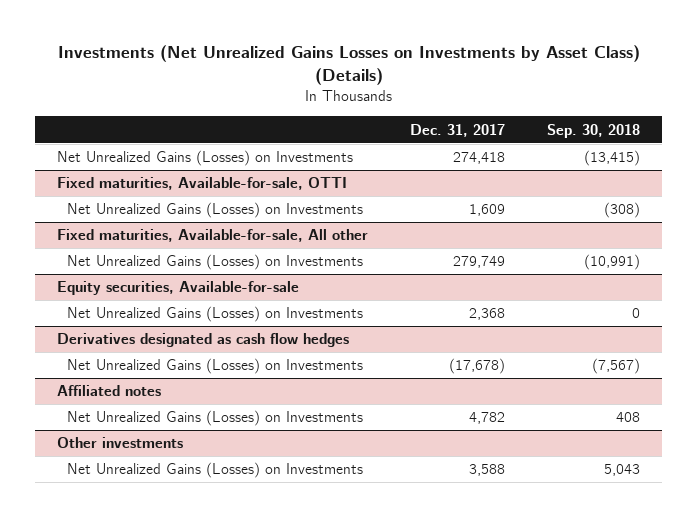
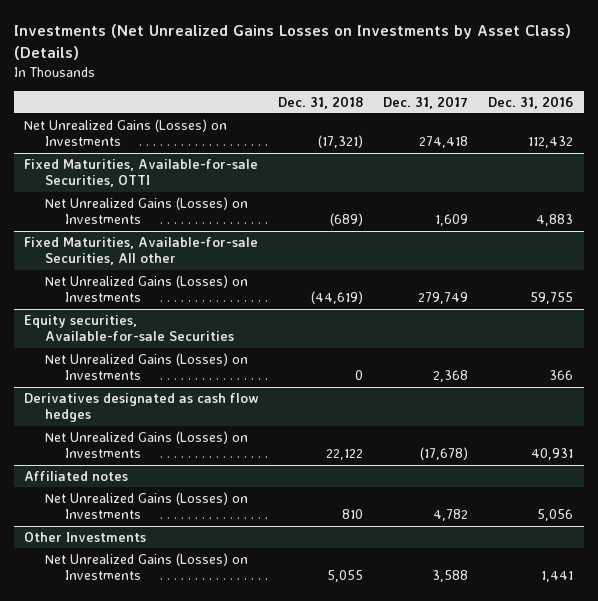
[547,123,641,138] Sep. 30, 2018 -> none
none -> [278,95,364,109] Dec. 31, 2018
none -> [488,95,574,109] Dec. 31, 2016
[56,177,347,191] Fixed maturities, Available-for-sale, OTTI -> [24,158,259,188] Fixed Maturities, Available-for-sale Securities, OTTI
[56,229,368,243] Fixed maturities, Available-for-sale, All other -> [24,236,259,266] Fixed Maturities, Available-for-sale Securities, All other
[56,281,299,296] Equity securities, Available-for-sale -> [24,314,234,342] Equity securities, Available-for-sale Securities
[56,437,183,449] Other investments -> [24,531,147,542] Other Investments

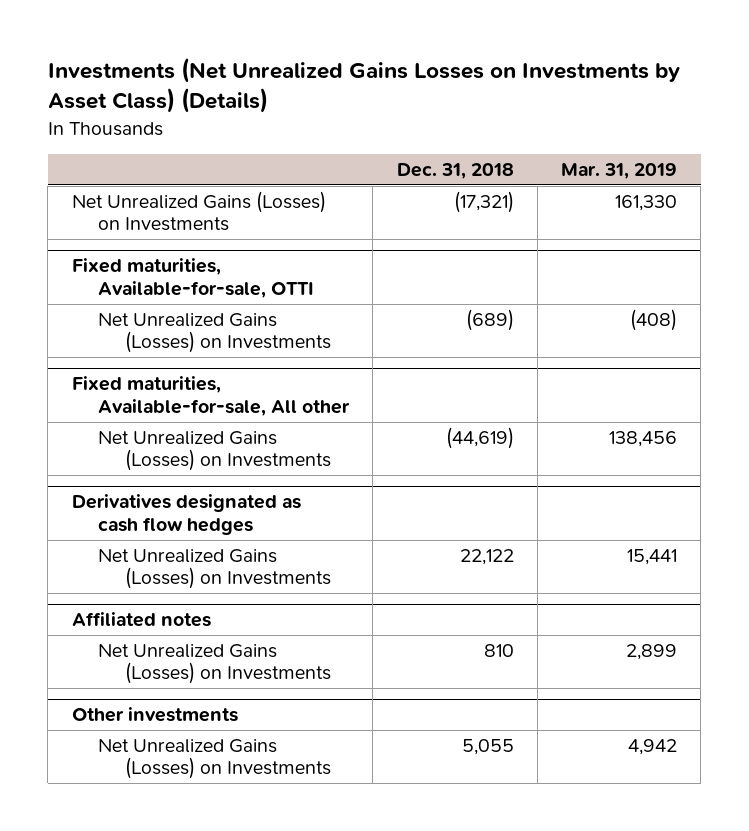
[383,95,469,109] Dec. 31, 2017 -> none
[488,95,574,109] Dec. 31, 2016 -> none
none -> [561,163,678,180] Mar. 31, 2019
[24,158,259,188] Fixed Maturities, Available-for-sale Securities, OTTI -> [71,258,315,298] Fixed maturities, Available-for-sale, OTTI
[24,236,259,266] Fixed Maturities, Available-for-sale Securities, All other -> [71,376,351,416] Fixed maturities, Available-for-sale, All other
[24,314,234,342] Equity securities, Available-for-sale Securities -> none
[44,352,248,381] Net Unrealized Gains (Losses) on Investments -> none
[24,531,147,542] Other Investments -> [71,707,238,723] Other investments

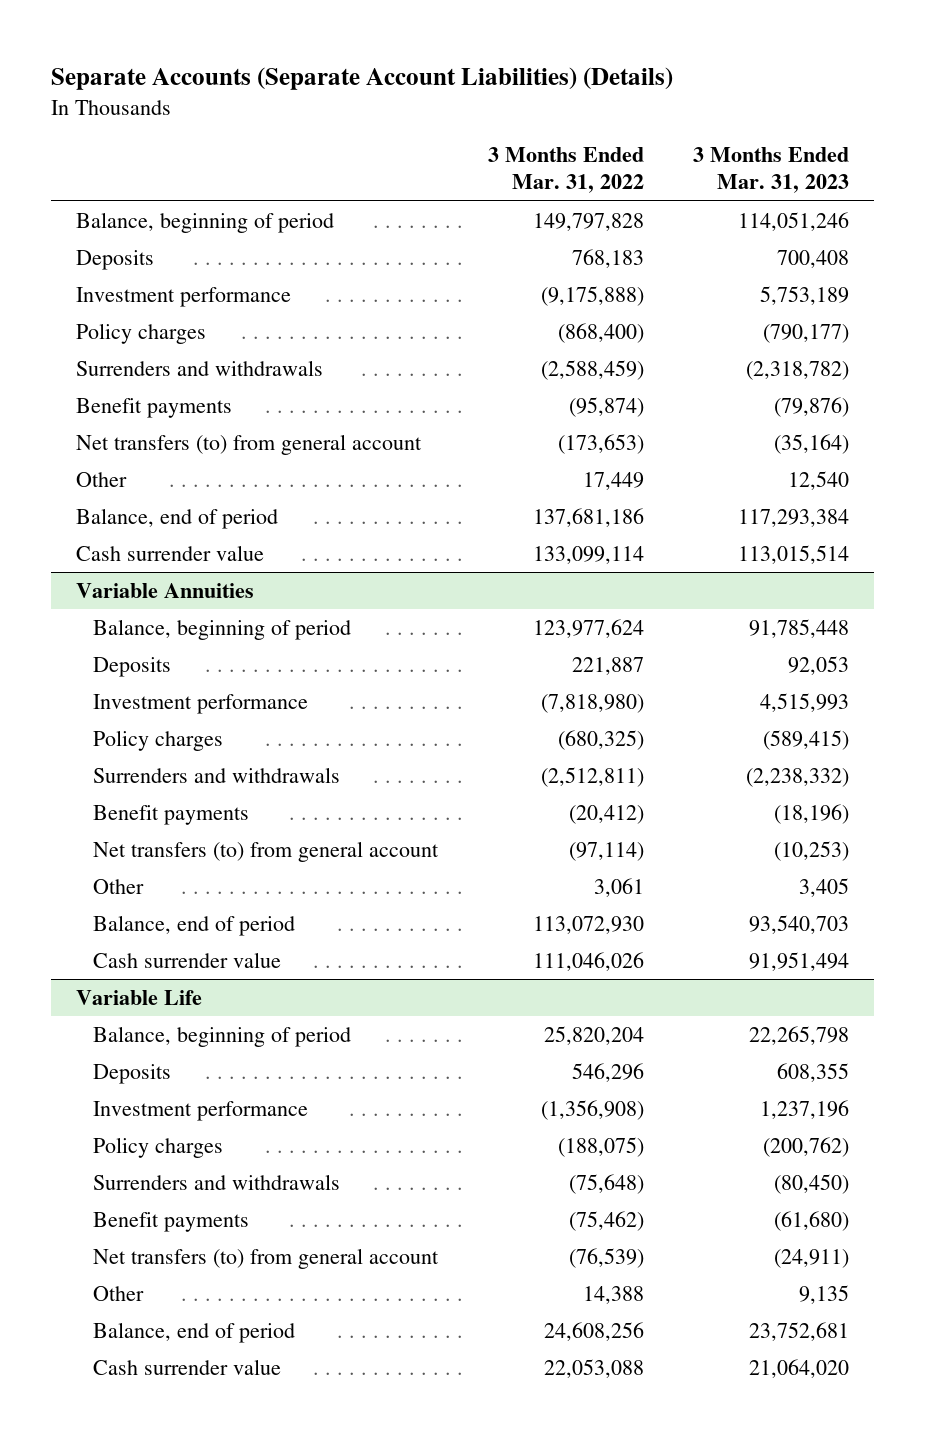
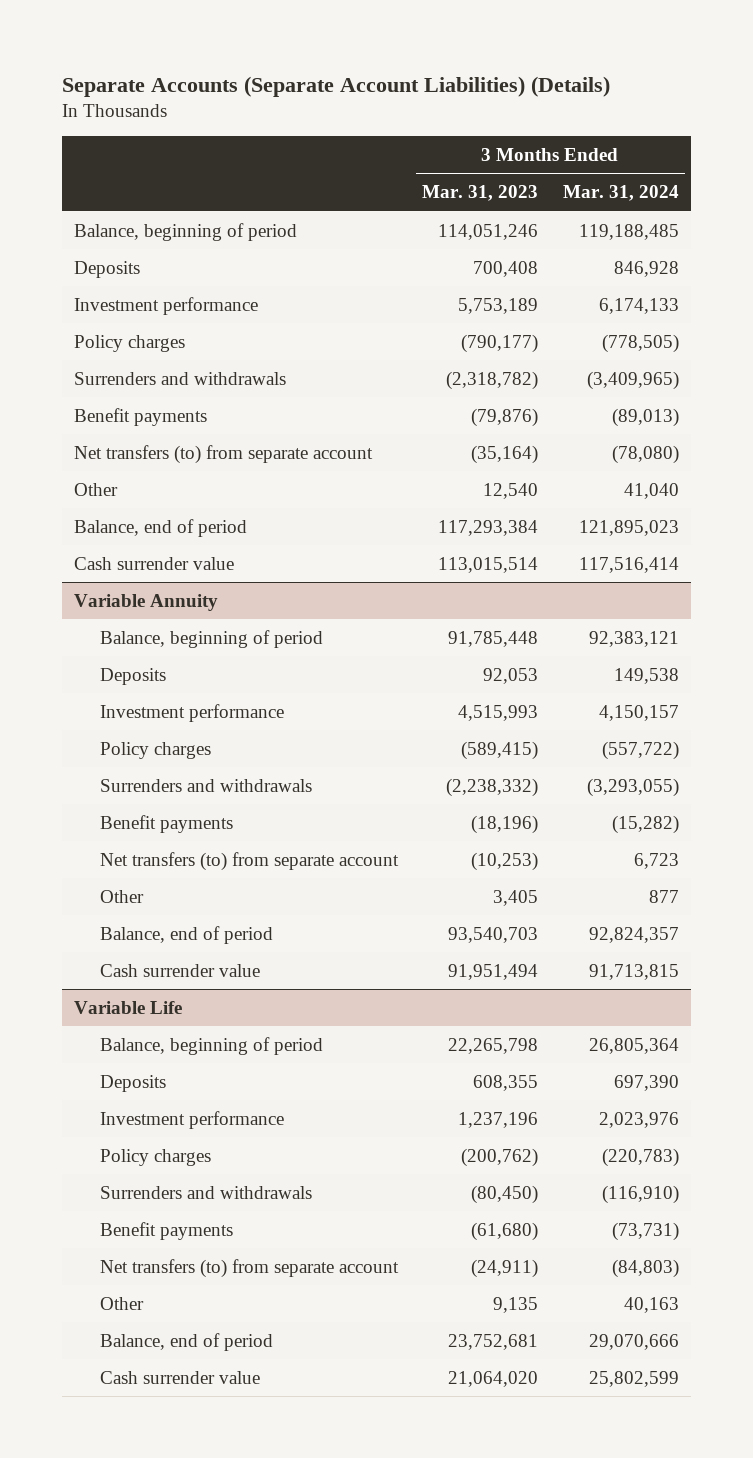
[487,147,644,194] 3 Months Ended Mar. 31, 2022 -> none
none -> [562,185,679,202] Mar. 31, 2024
[75,433,422,455] Net transfers (to) from general account -> [74,444,374,464] Net transfers (to) from separate account
[75,582,254,598] Variable Annuities -> none
none -> [74,593,219,611] Variable Annuity
[93,840,440,862] Net transfers (to) from general account -> [100,851,400,871] Net transfers (to) from separate account
[93,1247,440,1269] Net transfers (to) from general account -> [100,1258,400,1278] Net transfers (to) from separate account

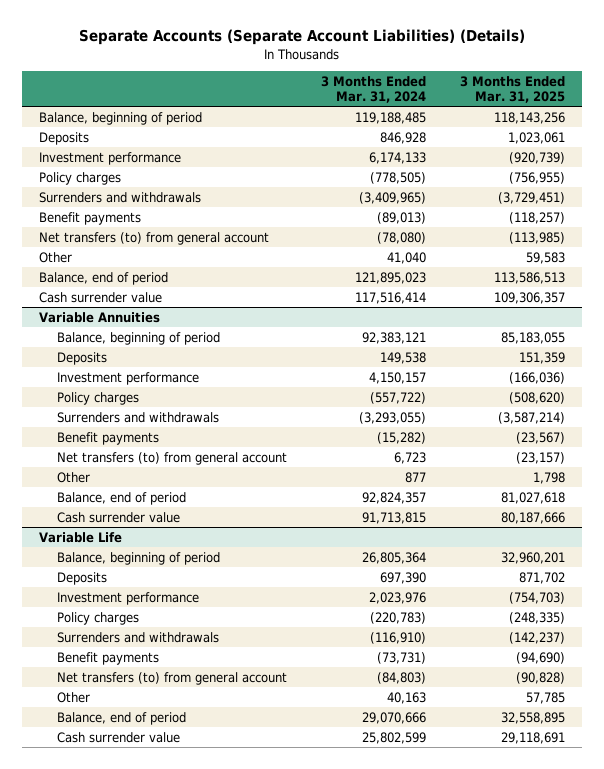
[422,185,539,202] Mar. 31, 2023 -> none
none -> [460,75,566,103] 3 Months Ended Mar. 31, 2025
[74,444,374,464] Net transfers (to) from separate account -> [38,231,269,245] Net transfers (to) from general account
[74,593,219,611] Variable Annuity -> [38,311,160,323] Variable Annuities
[100,851,400,871] Net transfers (to) from separate account -> [57,451,288,465] Net transfers (to) from general account
[100,1258,400,1278] Net transfers (to) from separate account -> [57,671,288,685] Net transfers (to) from general account

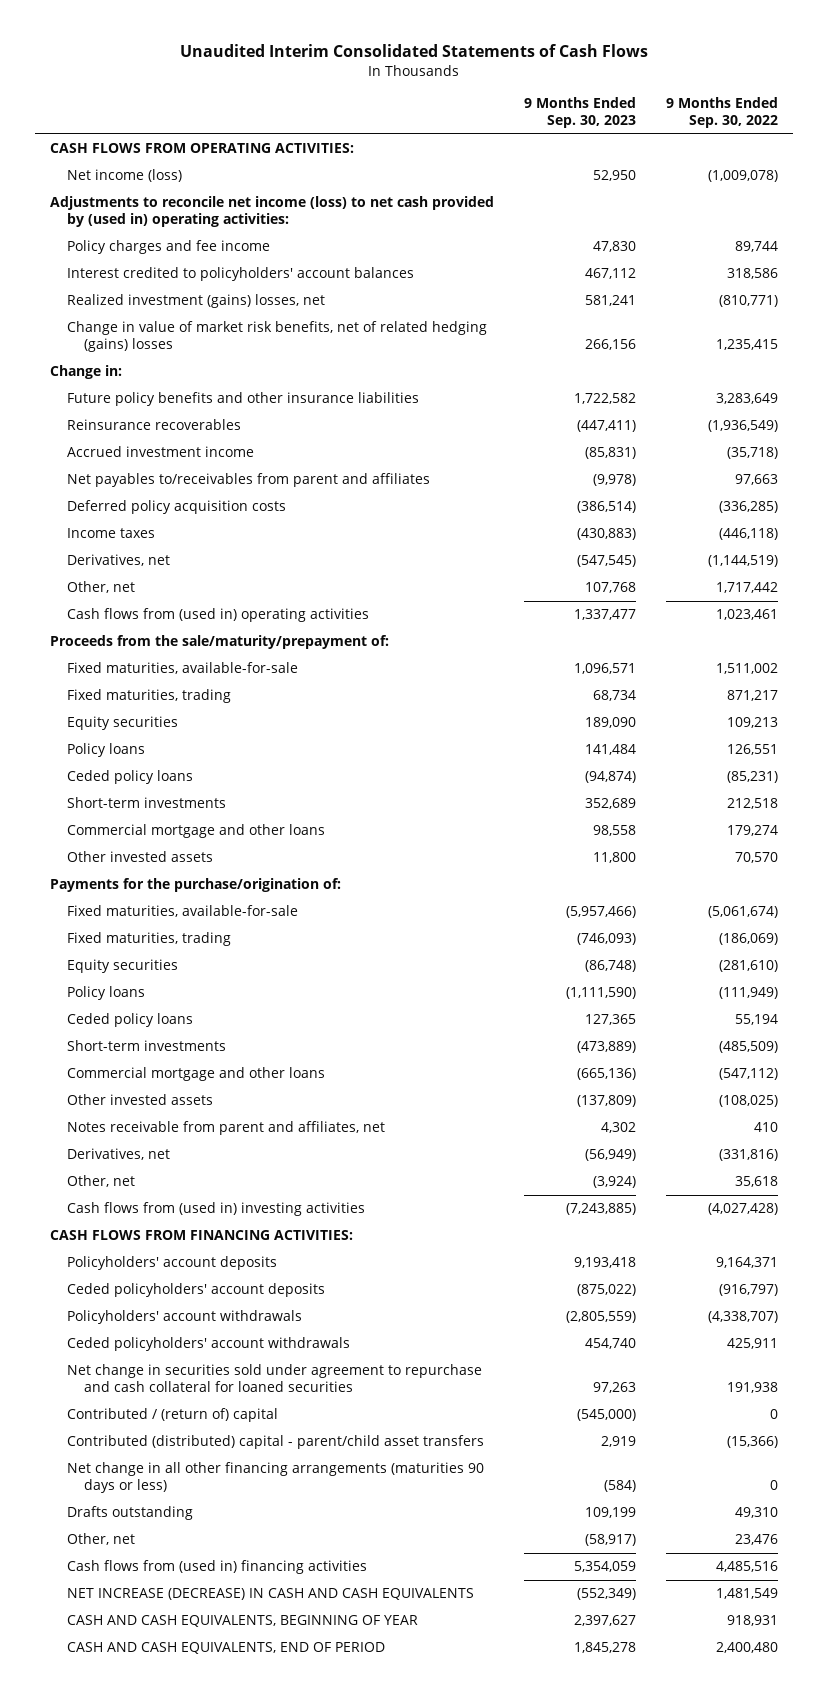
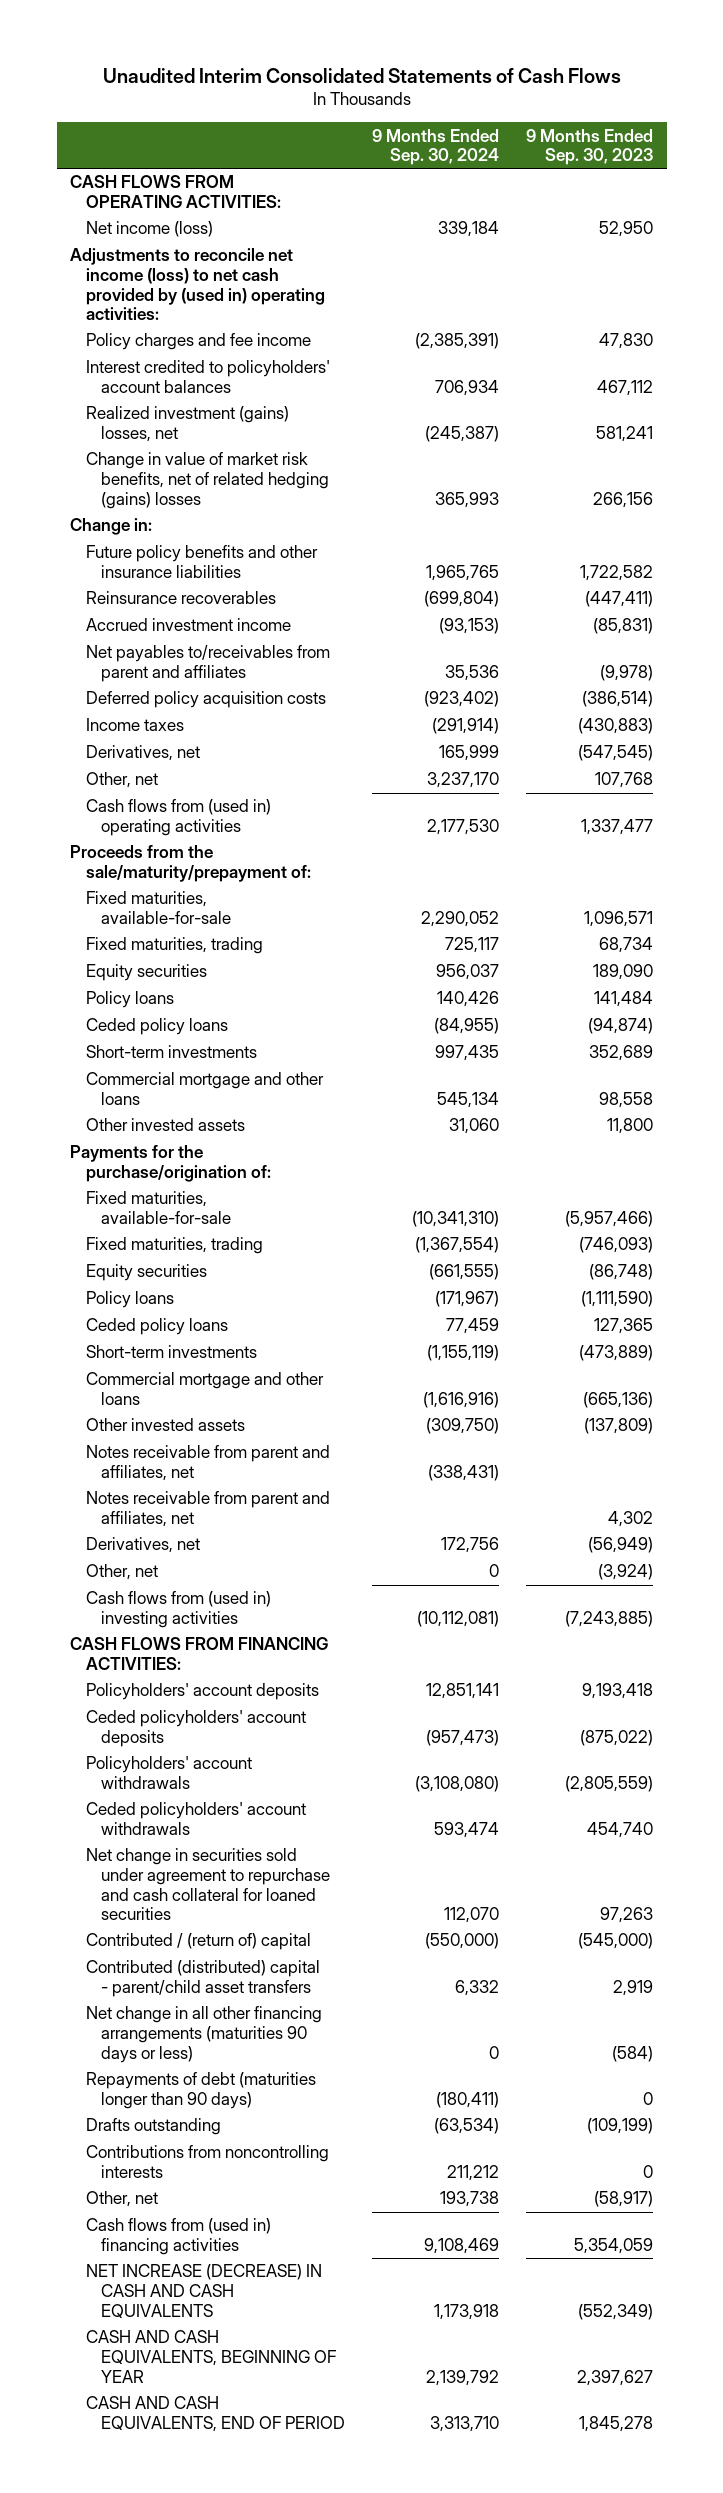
[665,97,778,128] 9 Months Ended Sep. 30, 2022 -> none
none -> [372,128,500,166] 9 Months Ended Sep. 30, 2024
none -> [85,1445,330,1481] Notes receivable from parent and affiliates, net
none -> [85,2072,316,2109] Repayments of debt (maturities longer than 90 days)
[585,1507,637,1519] 109,199 -> [587,2118,654,2135] (109,199)
none -> [85,2145,329,2178] Contributions from noncontrolling interests

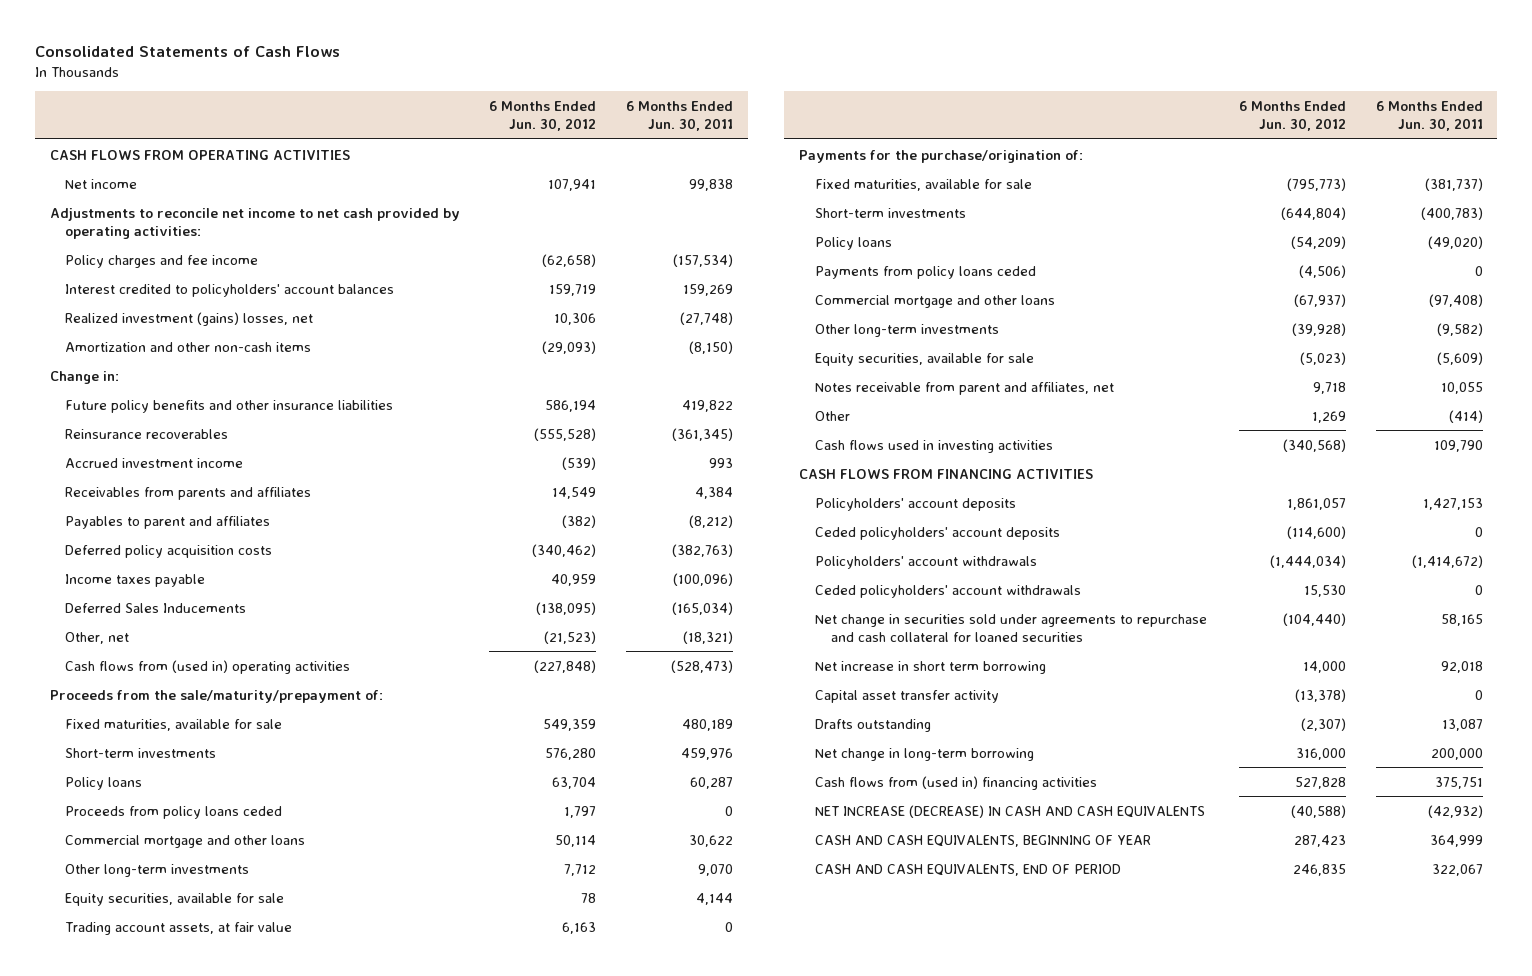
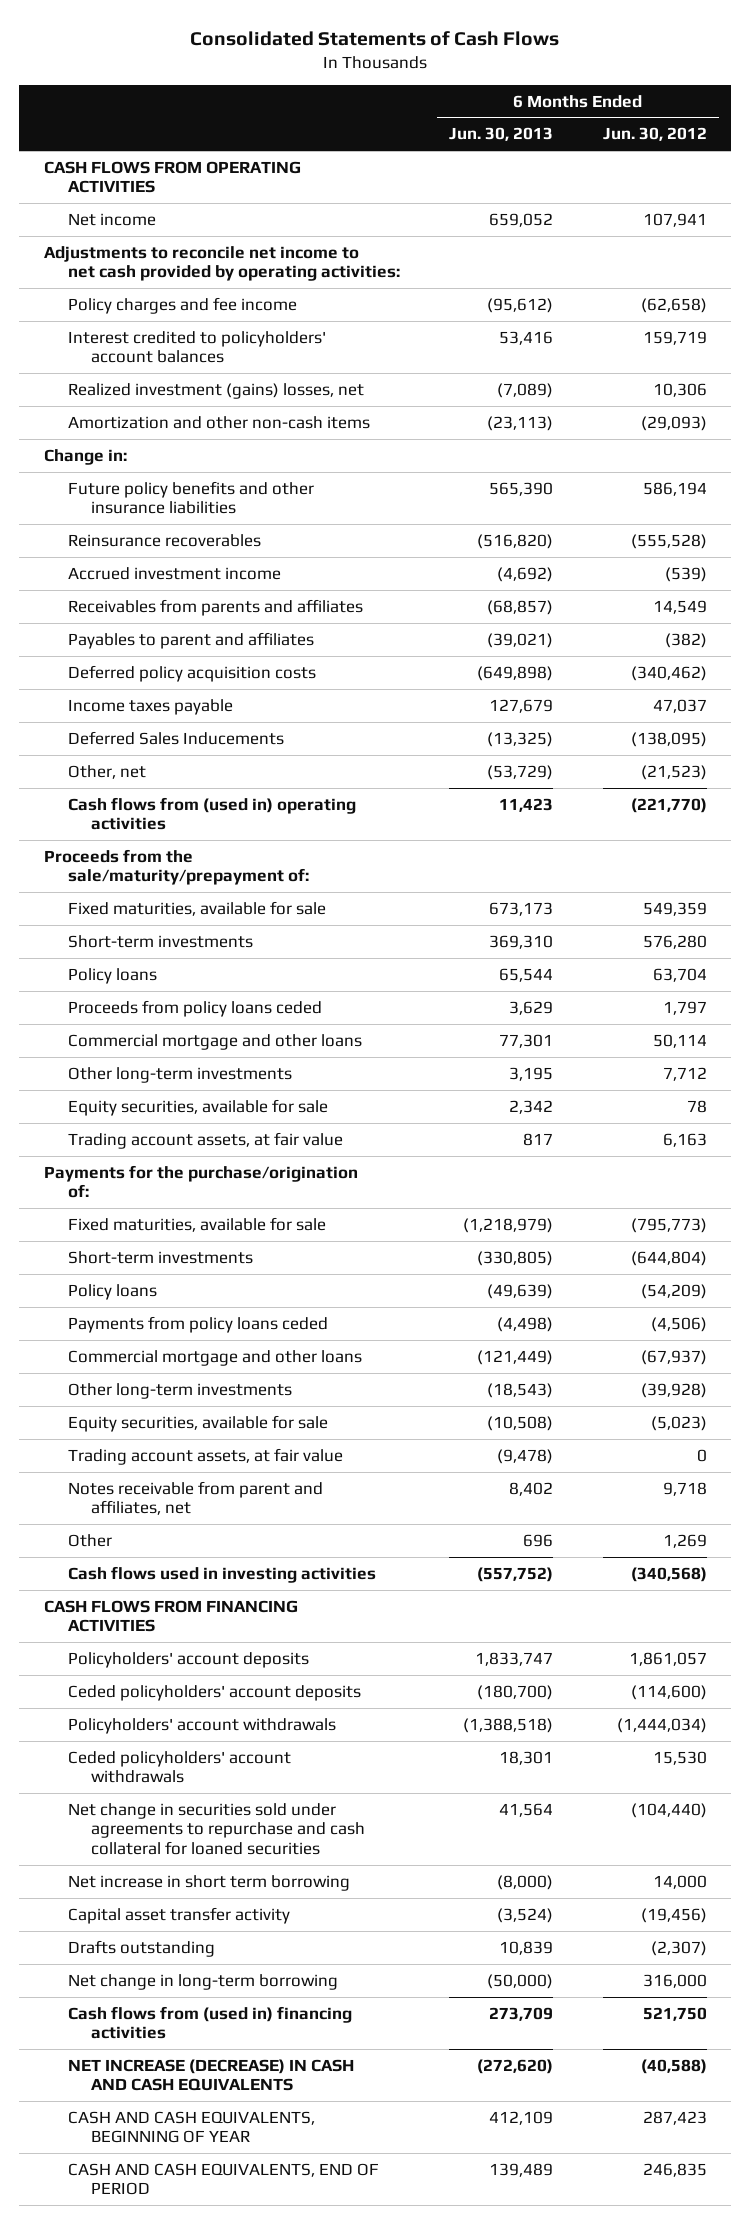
[626,100,734,131] 6 Months Ended Jun. 30, 2011 -> none
none -> [449,127,554,142] Jun. 30, 2013
[551,573,597,586] 40,959 -> [652,698,707,713] 47,037
[534,659,597,673] (227,848) -> [630,797,707,813] (221,770)
none -> [67,1447,343,1465] Trading account assets, at fair value
[1294,688,1346,702] (13,378) -> [640,1907,707,1923] (19,456)
[1294,776,1346,789] 527,828 -> [642,2006,707,2021] 521,750

